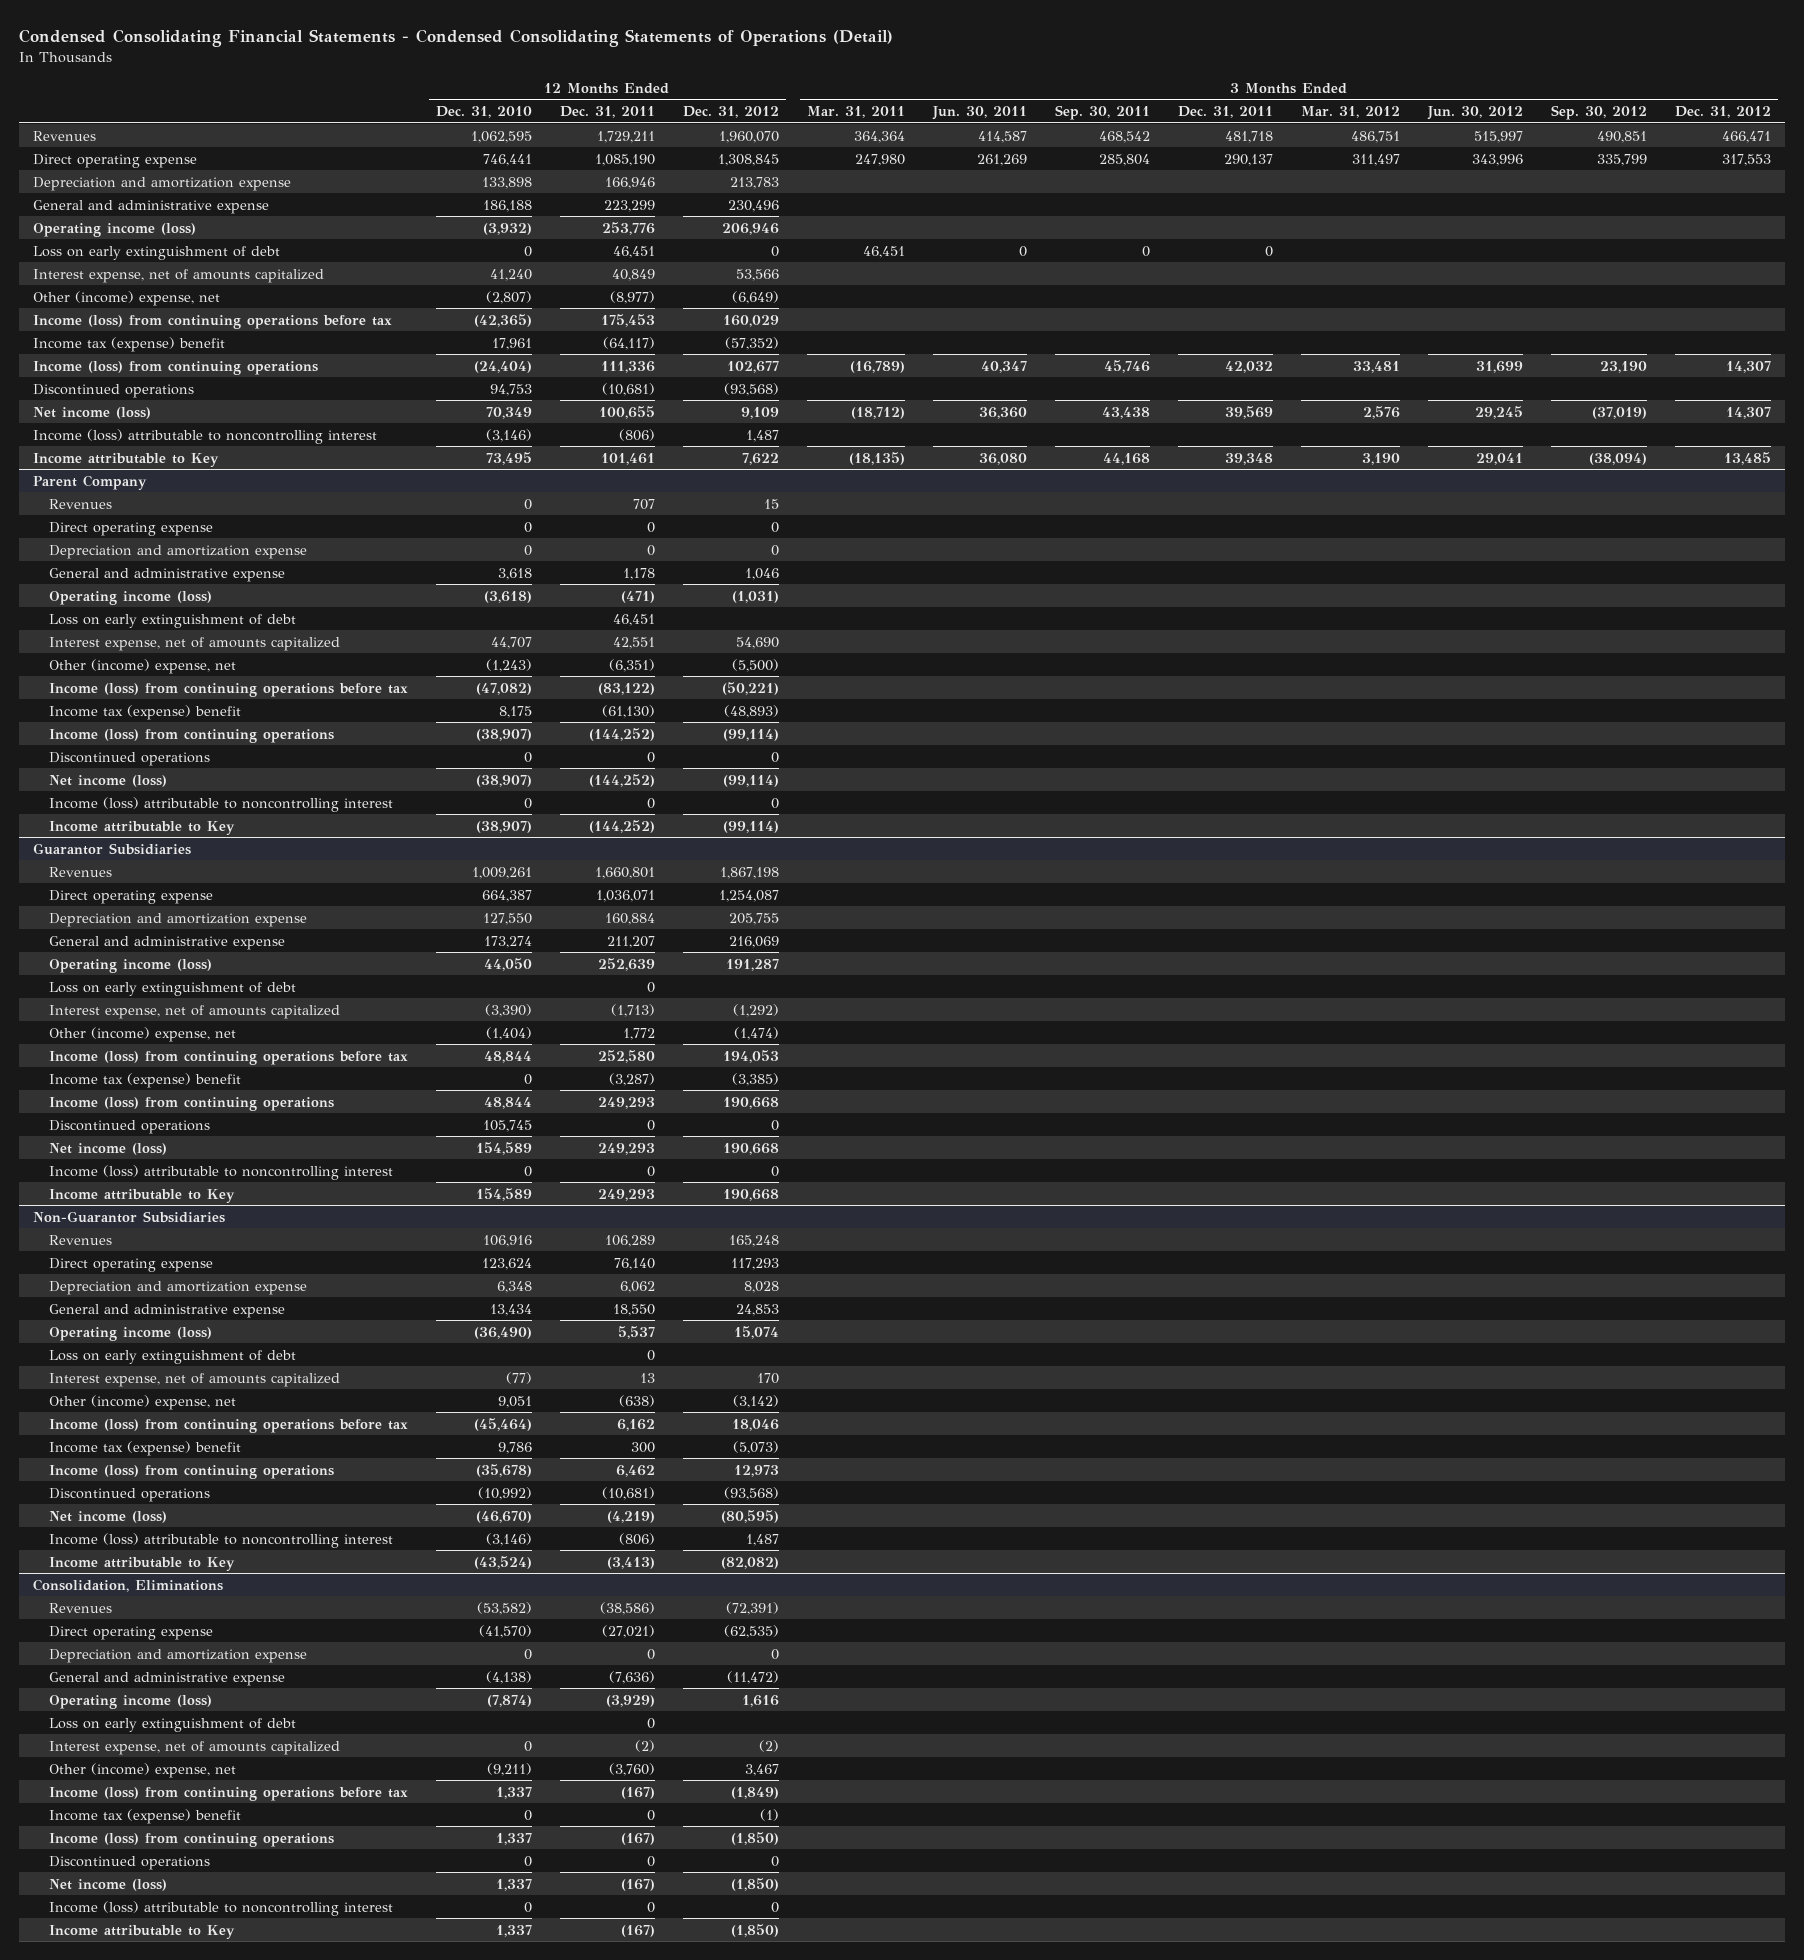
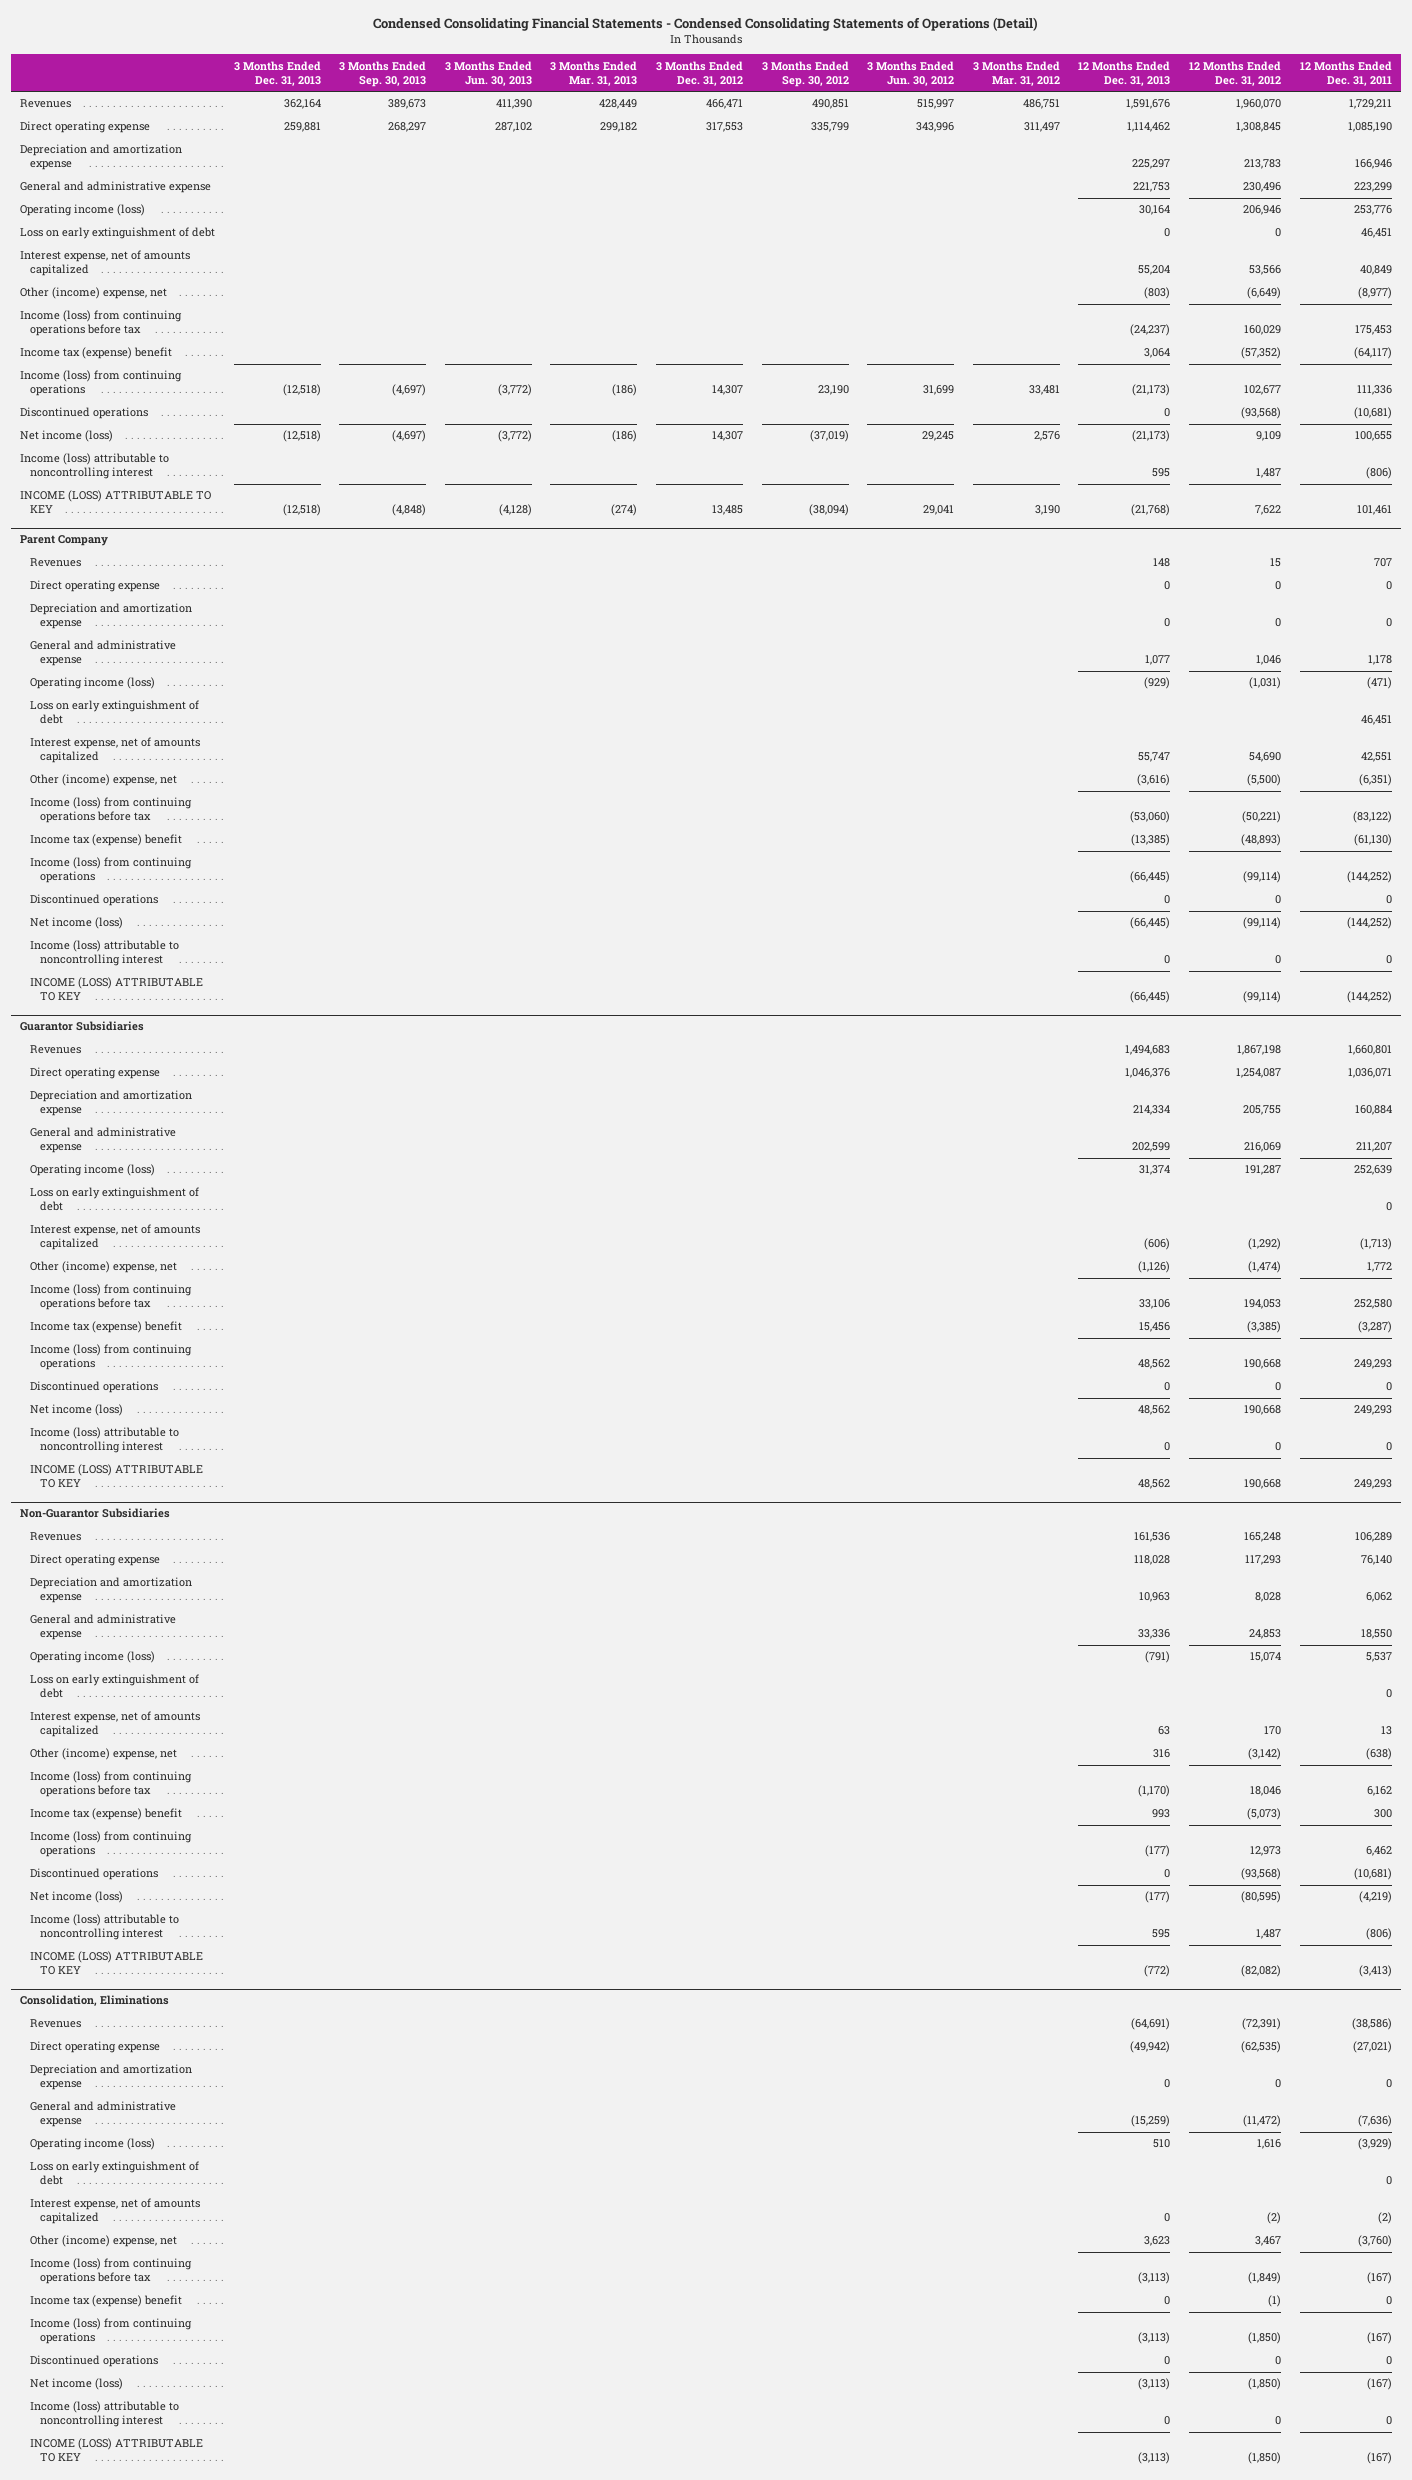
[435,106,532,119] Dec. 31, 2010 -> none
[806,106,905,119] Mar. 31, 2011 -> none
[931,106,1027,121] Jun. 30, 2011 -> none
[1054,105,1150,121] Sep. 30, 2011 -> none
[1177,106,1273,119] Dec. 31, 2011 -> none
none -> [233,60,321,86] 3 Months Ended Dec. 31, 2013
none -> [339,60,427,87] 3 Months Ended Sep. 30, 2013
none -> [444,60,532,86] 3 Months Ended Jun. 30, 2013
none -> [550,60,638,86] 3 Months Ended Mar. 31, 2013
none -> [1078,60,1171,86] 12 Months Ended Dec. 31, 2013
[32,452,219,467] Income attributable to Key -> [20,490,212,514] INCOME (LOSS) ATTRIBUTABLE TO KEY
[48,820,235,835] Income attributable to Key -> [29,977,203,1002] INCOME (LOSS) ATTRIBUTABLE TO KEY
[48,1188,235,1203] Income attributable to Key -> [29,1464,203,1489] INCOME (LOSS) ATTRIBUTABLE TO KEY
[48,1556,235,1571] Income attributable to Key -> [29,1951,203,1976] INCOME (LOSS) ATTRIBUTABLE TO KEY
[48,1924,235,1939] Income attributable to Key -> [29,2438,203,2463] INCOME (LOSS) ATTRIBUTABLE TO KEY

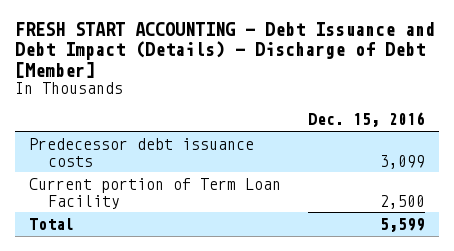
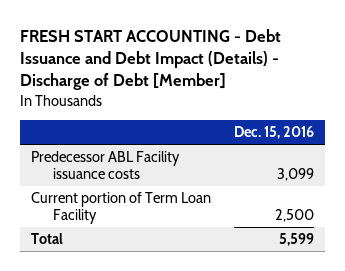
[28,137,254,167] Predecessor debt issuance costs -> [31,151,181,180] Predecessor ABL Facility issuance costs

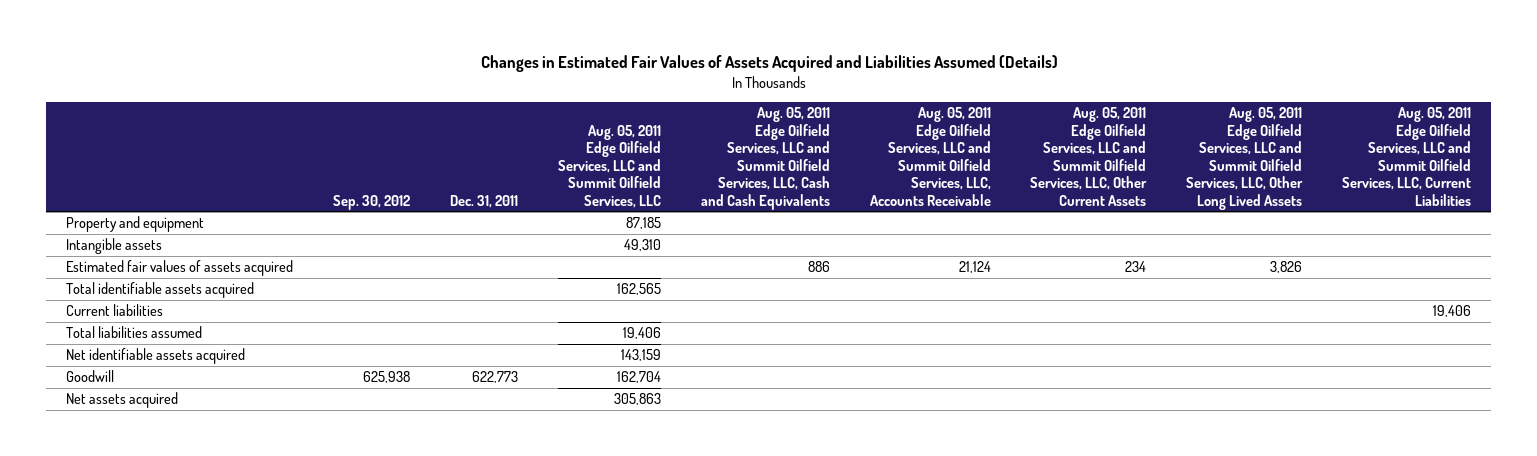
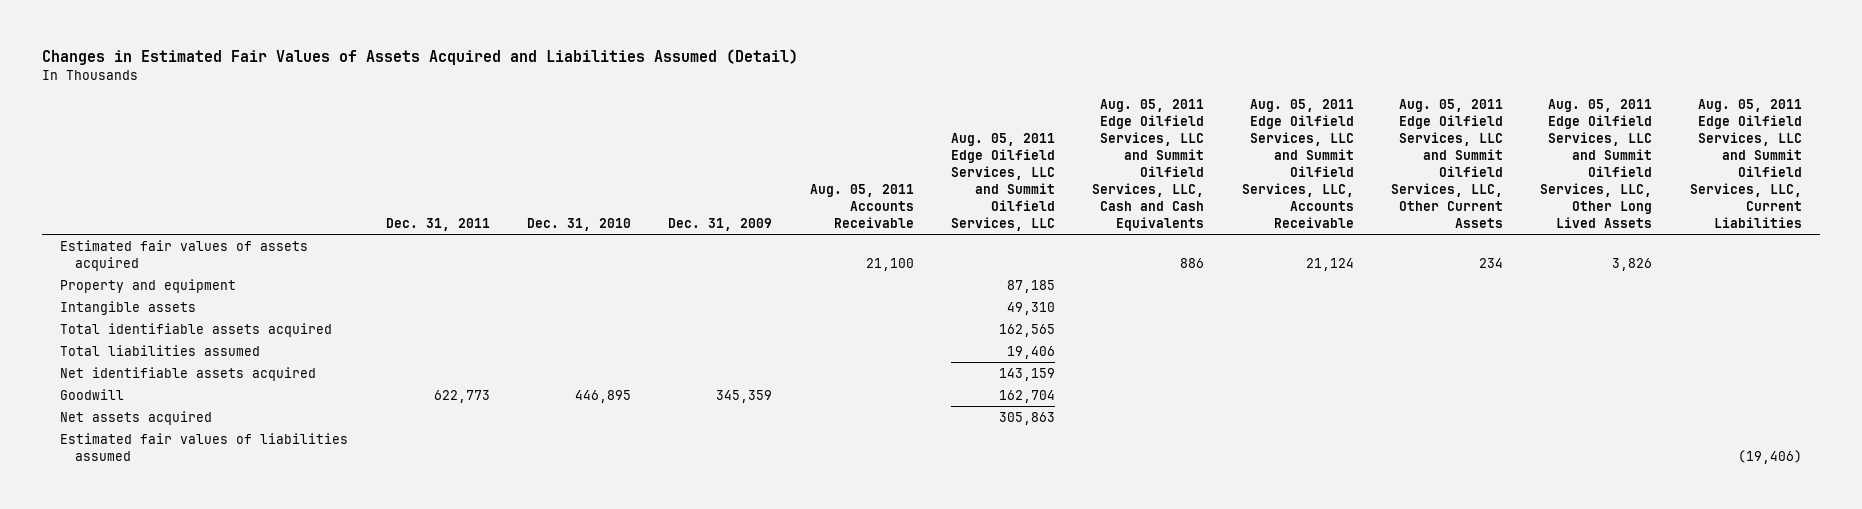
[480,55,1058,73] Changes in Estimated Fair Values of Assets Acquired and Liabilities Assumed (Details) -> [41,49,798,66] Changes in Estimated Fair Values of Assets Acquired and Liabilities Assumed (Detail)
[332,194,410,210] Sep. 30, 2012 -> none
none -> [527,218,632,232] Dec. 31, 2010
none -> [668,218,773,232] Dec. 31, 2009
none -> [809,184,914,229] Aug. 05, 2011 Accounts Receivable
[65,260,293,277] Estimated fair values of assets acquired -> [60,239,309,271] Estimated fair values of assets acquired
[65,304,163,317] Current liabilities -> none
none -> [60,432,349,461] Estimated fair values of liabilities assumed

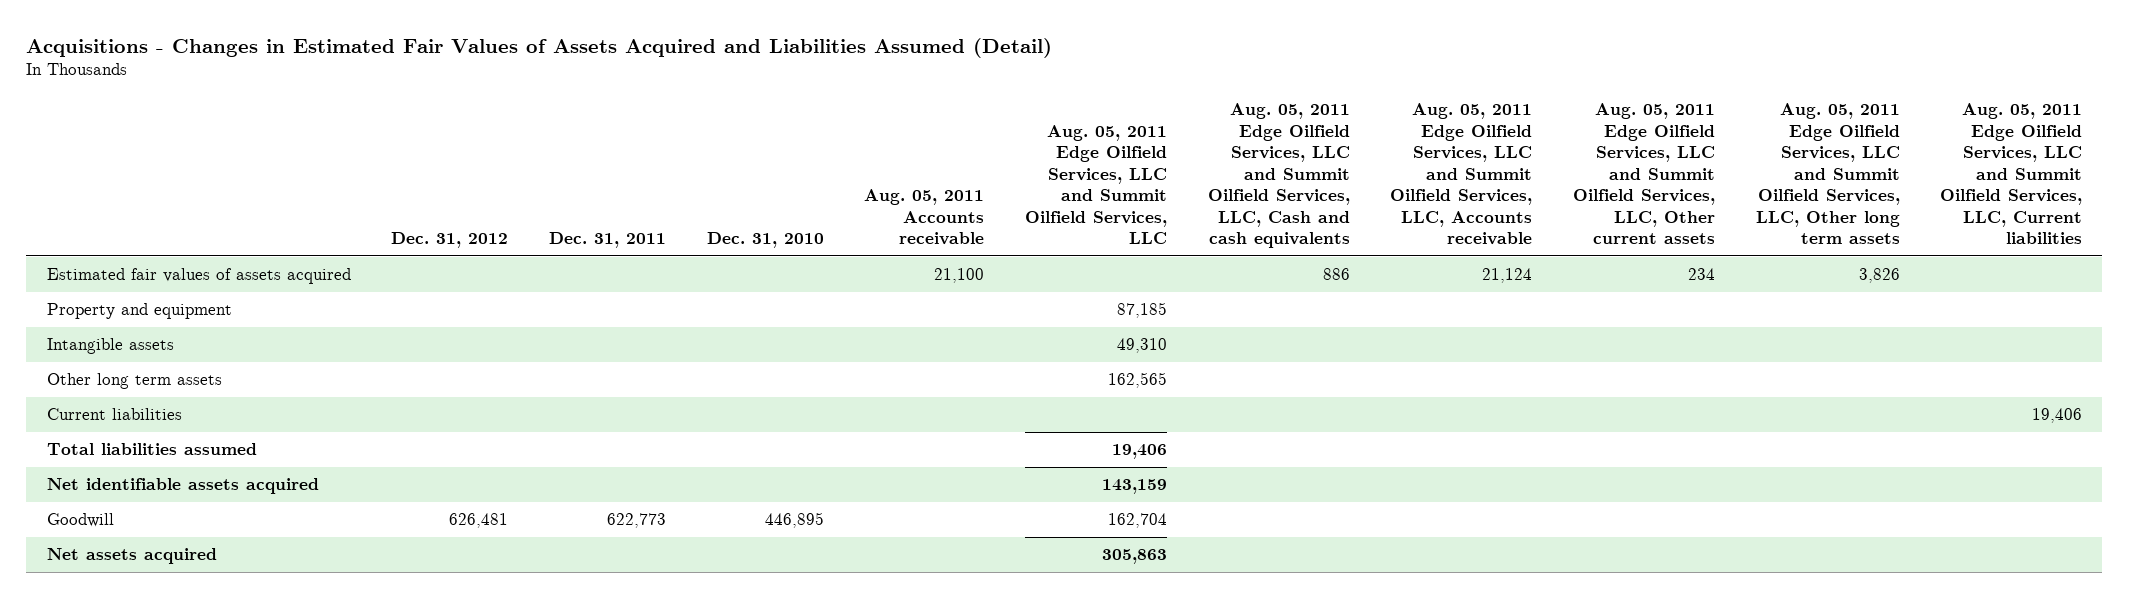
[41,49,798,66] Changes in Estimated Fair Values of Assets Acquired and Liabilities Assumed (Detail) -> [26,37,1053,58] Acquisitions - Changes in Estimated Fair Values of Assets Acquired and Liabilities Assumed (Detail)
[668,218,773,232] Dec. 31, 2009 -> none
[809,184,914,229] Aug. 05, 2011 Accounts Receivable -> none
[1092,99,1205,232] Aug. 05, 2011 Edge Oilfield Services, LLC and Summit Oilfield Services, LLC, Cash and Cash Equivalents -> none
[1241,99,1354,229] Aug. 05, 2011 Edge Oilfield Services, LLC and Summit Oilfield Services, LLC, Accounts Receivable -> none
[1390,99,1503,229] Aug. 05, 2011 Edge Oilfield Services, LLC and Summit Oilfield Services, LLC, Other Current Assets -> none
[1540,99,1653,229] Aug. 05, 2011 Edge Oilfield Services, LLC and Summit Oilfield Services, LLC, Other Long Lived Assets -> none
[1689,99,1802,229] Aug. 05, 2011 Edge Oilfield Services, LLC and Summit Oilfield Services, LLC, Current Liabilities -> none
none -> [391,232,509,249] Dec. 31, 2012
none -> [864,189,985,246] Aug. 05, 2011 Accounts receivable
none -> [1207,103,1350,249] Aug. 05, 2011 Edge Oilfield Services, LLC and Summit Oilfield Services, LLC, Cash and cash equivalents
none -> [1390,103,1533,246] Aug. 05, 2011 Edge Oilfield Services, LLC and Summit Oilfield Services, LLC, Accounts receivable
none -> [1572,103,1715,245] Aug. 05, 2011 Edge Oilfield Services, LLC and Summit Oilfield Services, LLC, Other current assets
none -> [1755,103,1900,245] Aug. 05, 2011 Edge Oilfield Services, LLC and Summit Oilfield Services, LLC, Other long term assets
none -> [1940,103,2083,245] Aug. 05, 2011 Edge Oilfield Services, LLC and Summit Oilfield Services, LLC, Current liabilities
[60,322,333,337] Total identifiable assets acquired -> [46,373,222,390] Other long term assets
none -> [46,408,182,421] Current liabilities
[60,432,349,461] Estimated fair values of liabilities assumed -> none

